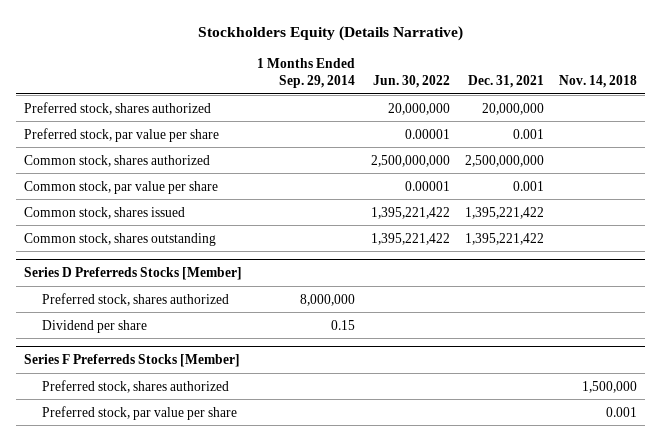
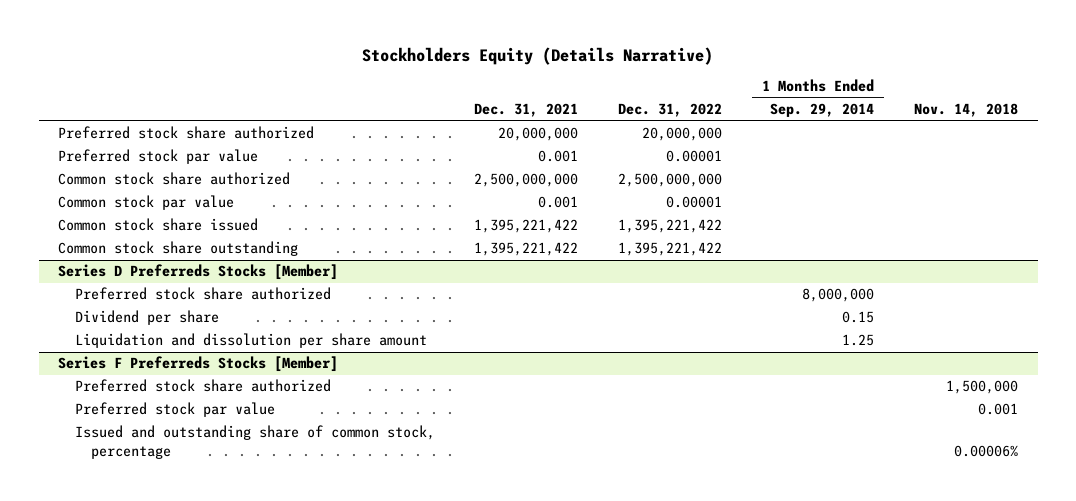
[372,75,450,89] Jun. 30, 2022 -> none
none -> [618,103,723,118] Dec. 31, 2022
[23,101,211,115] Preferred stock, shares authorized -> [58,126,315,140] Preferred stock share authorized
[23,127,219,142] Preferred stock, par value per share -> [58,149,259,165] Preferred stock par value
[23,154,210,167] Common stock, shares authorized -> [58,172,291,186] Common stock share authorized
[23,180,218,194] Common stock, par value per share -> [58,195,235,211] Common stock par value
[23,206,185,219] Common stock, shares issued -> [58,218,259,232] Common stock share issued
[23,232,216,246] Common stock, shares outstanding -> [58,241,299,257] Common stock share outstanding
[42,292,230,306] Preferred stock, shares authorized -> [74,287,331,301] Preferred stock share authorized
none -> [74,333,427,349] Liquidation and dissolution per share amount
[42,379,230,393] Preferred stock, shares authorized -> [74,379,331,393] Preferred stock share authorized
[42,405,238,420] Preferred stock, par value per share -> [74,402,275,418] Preferred stock par value
none -> [74,425,435,459] Issued and outstanding share of common stock, percentage

